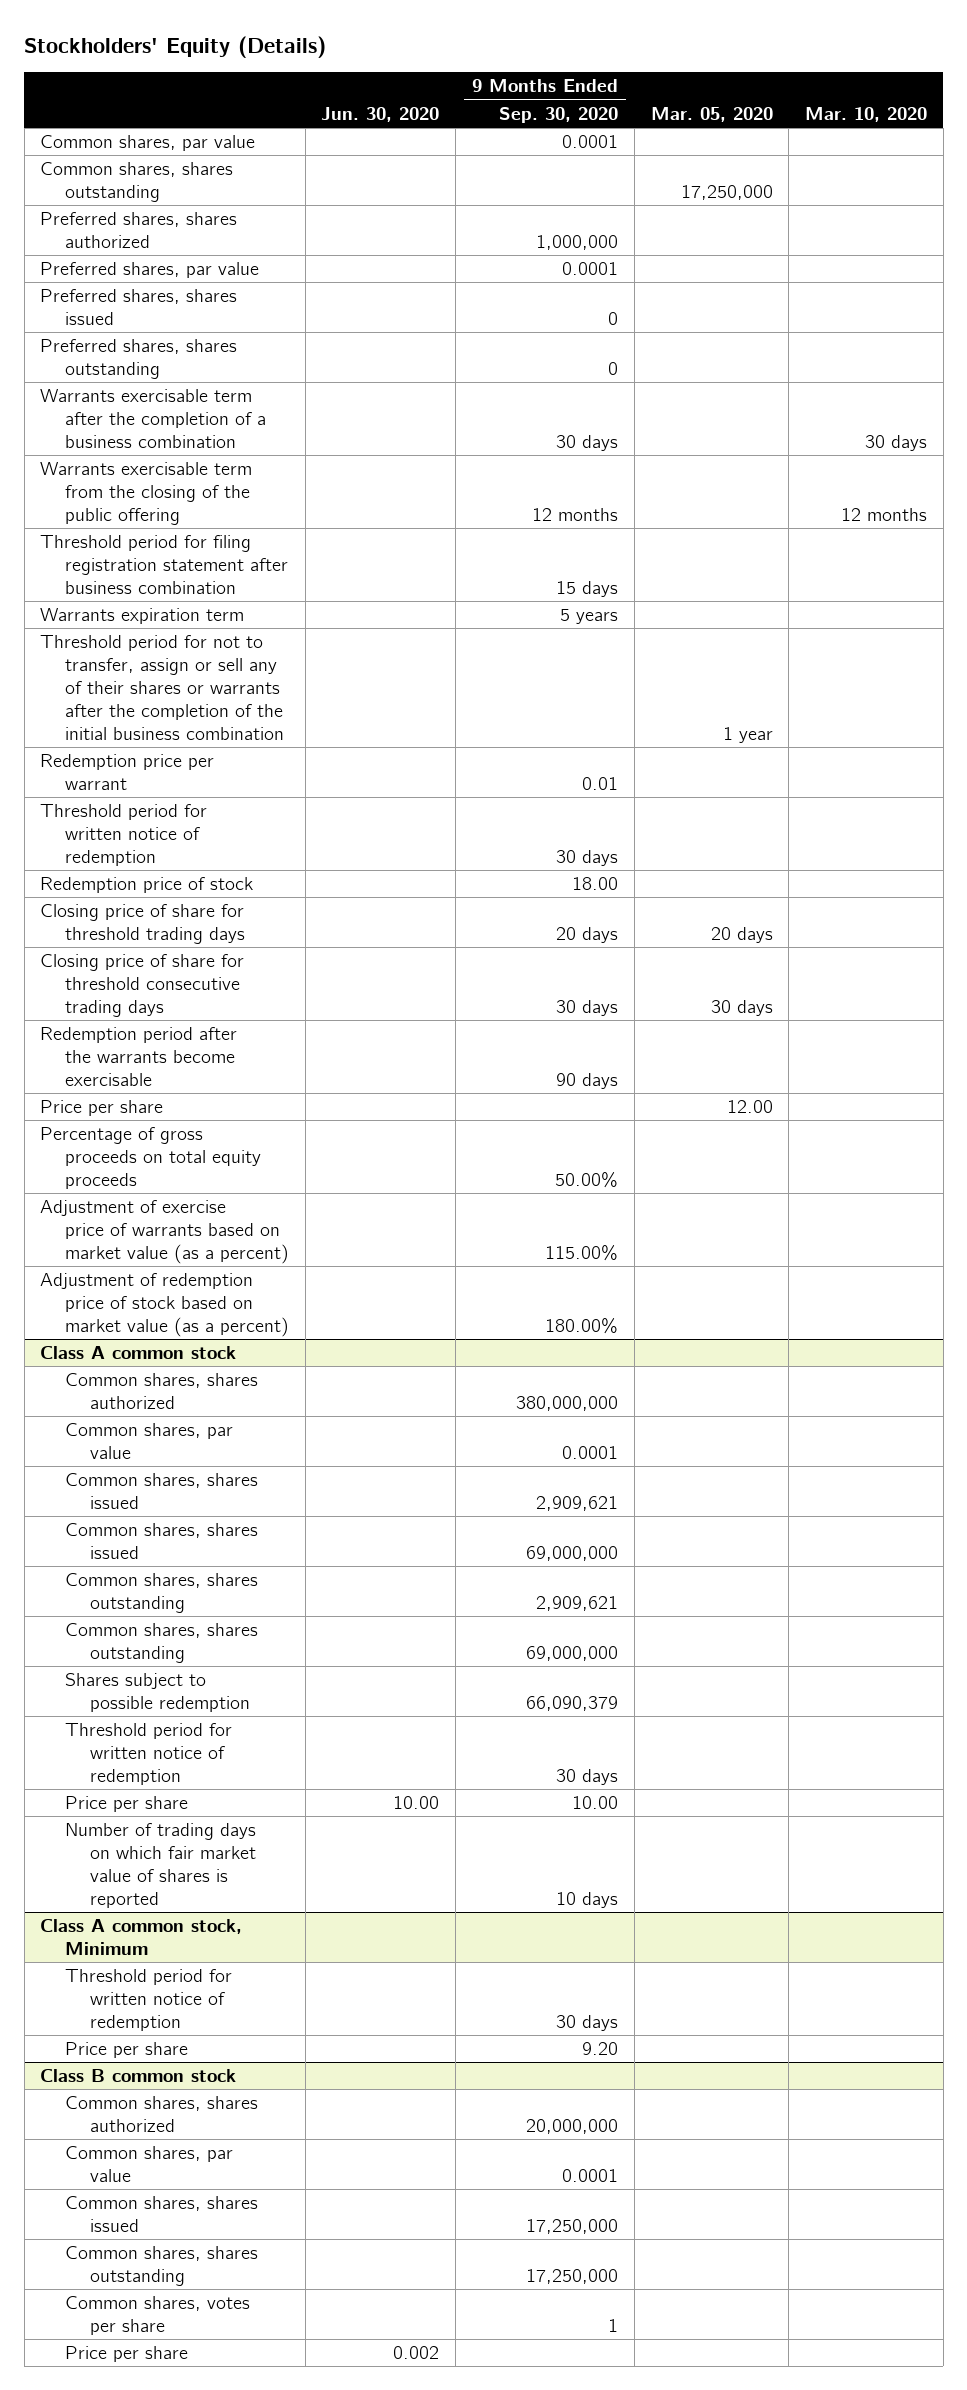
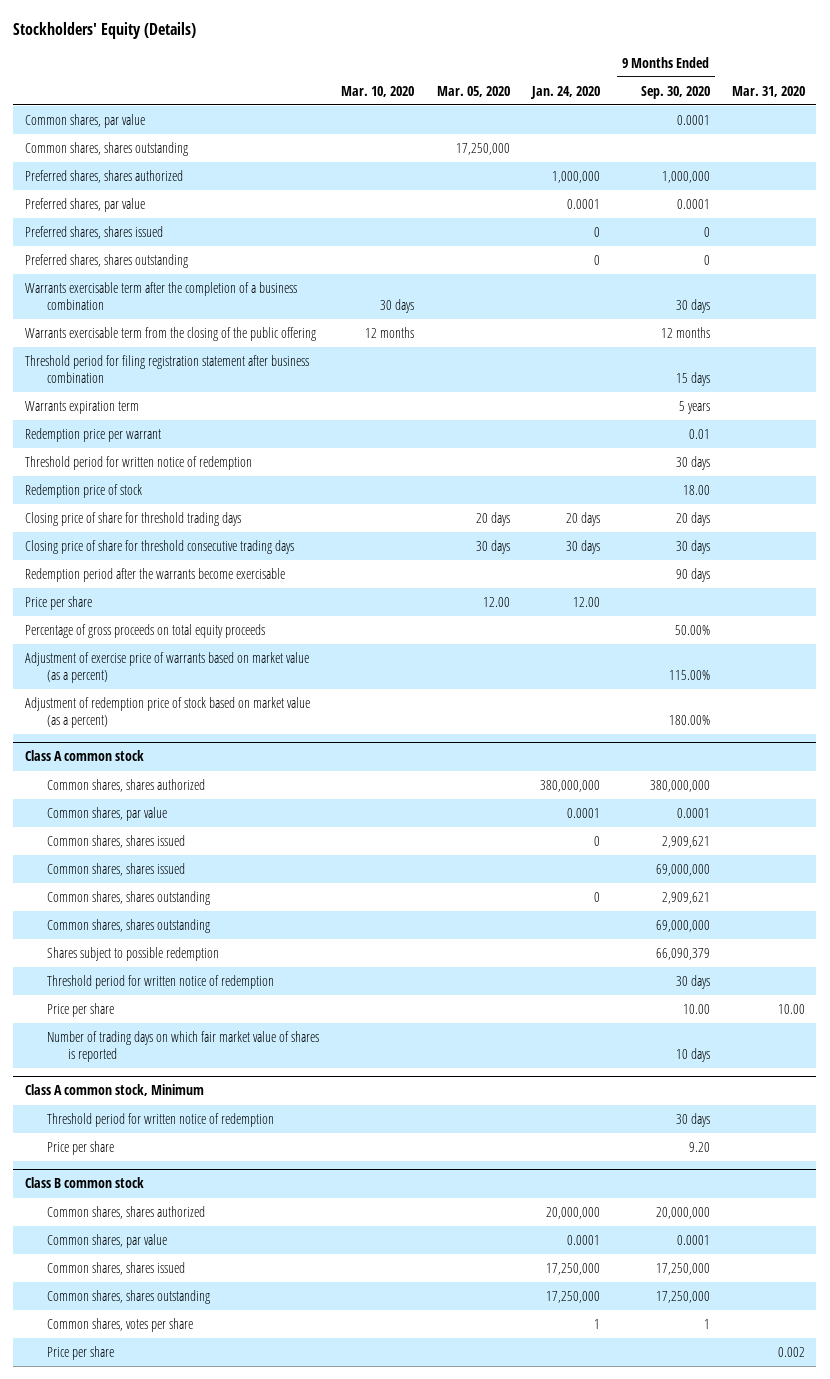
[321,106,440,122] Jun. 30, 2020 -> none
none -> [530,85,601,99] Jan. 24, 2020
none -> [732,85,806,97] Mar. 31, 2020
[40,635,284,740] Threshold period for not to transfer, assign or sell any of their shares or warrants after the completion of the initial business combination -> none

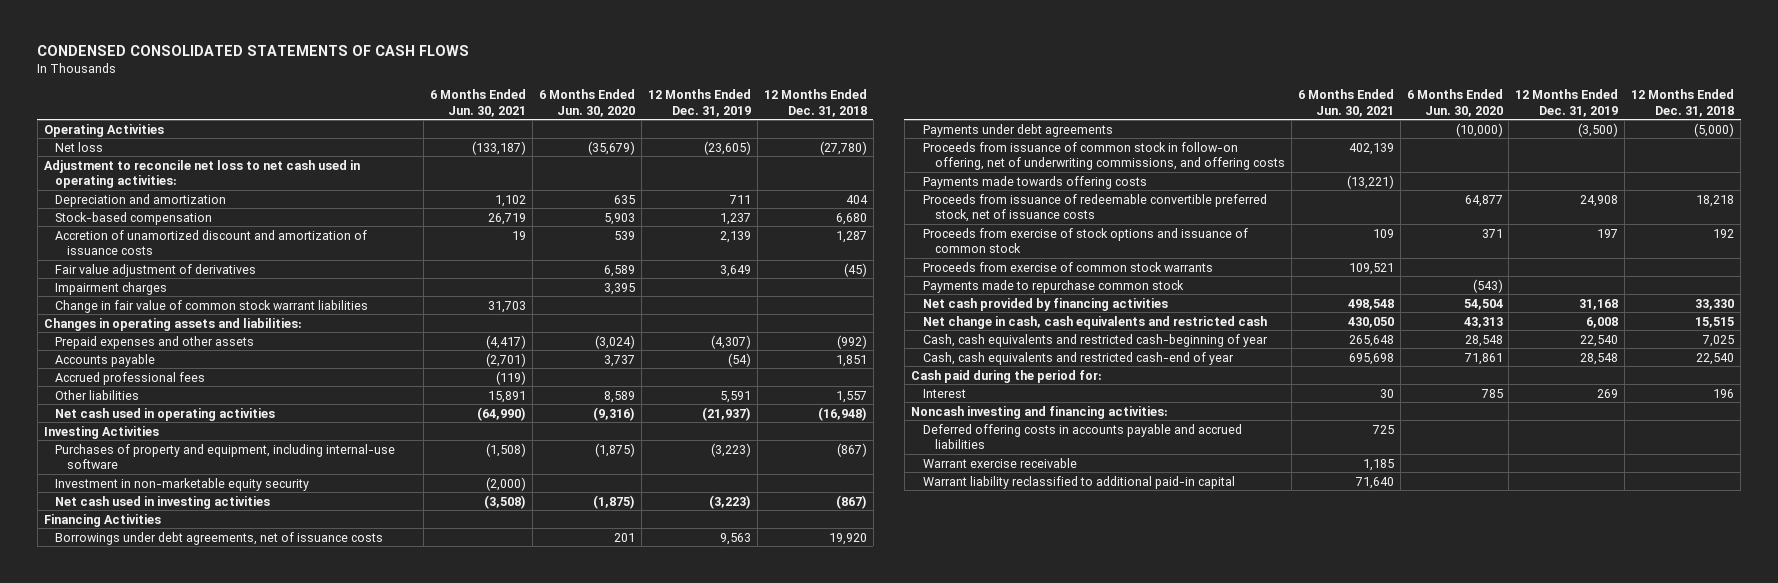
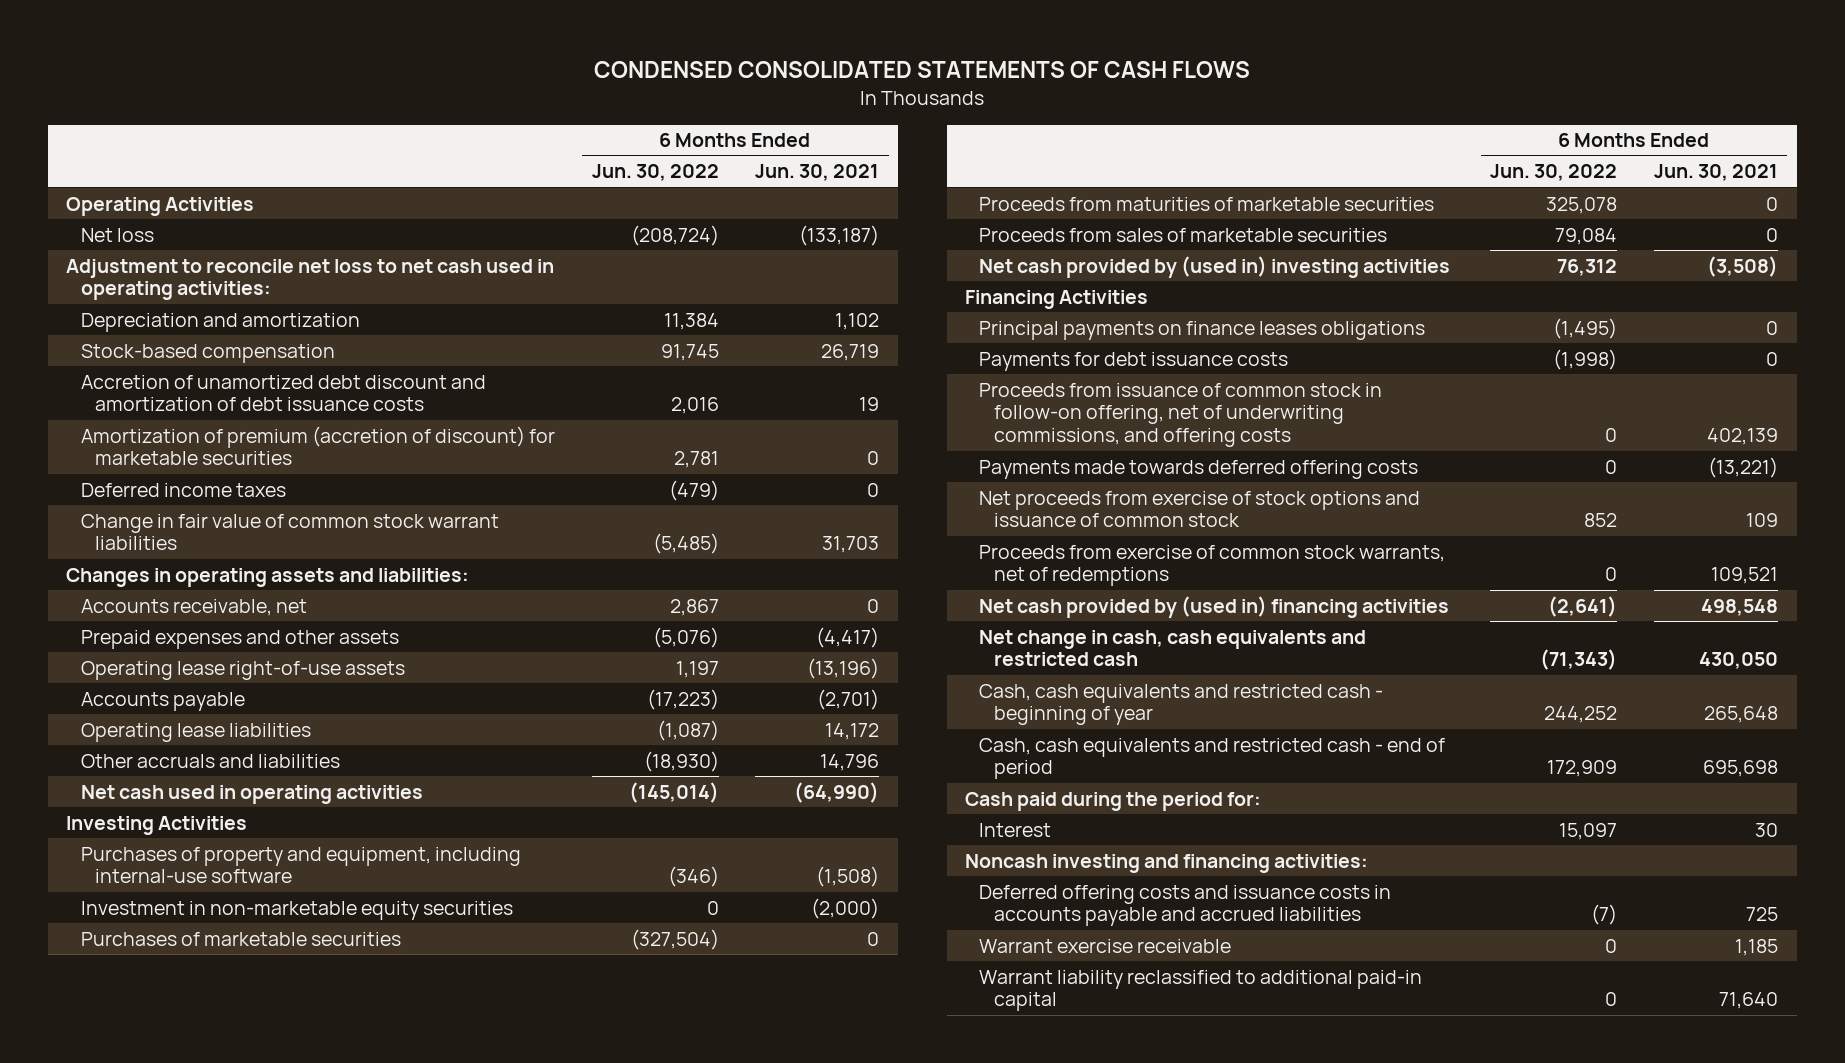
[539,89,636,117] 6 Months Ended Jun. 30, 2020 -> none
[648,89,752,117] 12 Months Ended Dec. 31, 2019 -> none
[763,89,867,117] 12 Months Ended Dec. 31, 2018 -> none
none -> [591,164,719,182] Jun. 30, 2022
[55,263,257,277] Fair value adjustment of derivatives -> none
[55,281,168,295] Impairment charges -> none
[55,229,368,255] Accretion of unamortized discount and amortization of issuance costs -> [80,374,486,412] Accretion of unamortized debt discount and amortization of debt issuance costs
none -> [80,425,555,466] Amortization of premium (accretion of discount) for marketable securities
none -> [80,482,286,497] Deferred income taxes
none -> [80,598,307,616] Accounts receivable, net
none -> [80,660,405,680] Operating lease right-of-use assets
[55,371,206,385] Accrued professional fees -> none
none -> [80,722,311,742] Operating lease liabilities
[55,389,140,400] Other liabilities -> [80,753,340,768] Other accruals and liabilities
[488,390,527,403] 15,891 -> [820,753,880,771] 14,796
[55,477,310,491] Investment in non-marketable equity security -> [80,900,513,920] Investment in non-marketable equity securities
none -> [80,931,401,946] Purchases of marketable securities
none -> [979,196,1435,211] Proceeds from maturities of marketable securities
none -> [979,227,1388,242] Proceeds from sales of marketable securities
[55,495,271,509] Net cash used in investing activities -> [979,255,1451,278] Net cash provided by (used in) investing activities
[55,531,384,545] Borrowings under debt agreements, net of issuance costs -> none
[922,123,1113,137] Payments under debt agreements -> none
none -> [979,320,1426,340] Principal payments on finance leases obligations
none -> [979,351,1289,371] Payments for debt issuance costs
[922,193,1267,222] Proceeds from issuance of redeemable convertible preferred stock, net of issuance costs -> none
[922,279,1184,293] Payments made to repurchase common stock -> none
[922,175,1147,189] Payments made towards offering costs -> [979,459,1419,479] Payments made towards deferred offering costs
[922,227,1248,253] Proceeds from exercise of stock options and issuance of common stock -> [979,490,1421,528] Net proceeds from exercise of stock options and issuance of common stock
[922,261,1213,272] Proceeds from exercise of common stock warrants -> [979,544,1446,587] Proceeds from exercise of common stock warrants, net of redemptions
[922,297,1168,311] Net cash provided by financing activities -> [979,595,1450,618] Net cash provided by (used in) financing activities
[922,333,1268,347] Cash, cash equivalents and restricted cash-beginning of year -> [979,683,1384,726] Cash, cash equivalents and restricted cash - beginning of year
[922,351,1234,365] Cash, cash equivalents and restricted cash-end of year -> [979,737,1446,780] Cash, cash equivalents and restricted cash - end of period
[922,423,1242,449] Deferred offering costs in accounts payable and accrued liabilities -> [979,884,1392,927] Deferred offering costs and issuance costs in accounts payable and accrued liabilities

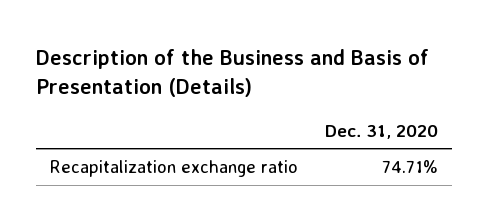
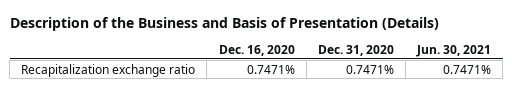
none -> [218,44,295,56] Dec. 16, 2020
none -> [416,44,492,57] Jun. 30, 2021
[382,160,439,174] 74.71% -> [345,64,394,74] 0.7471%

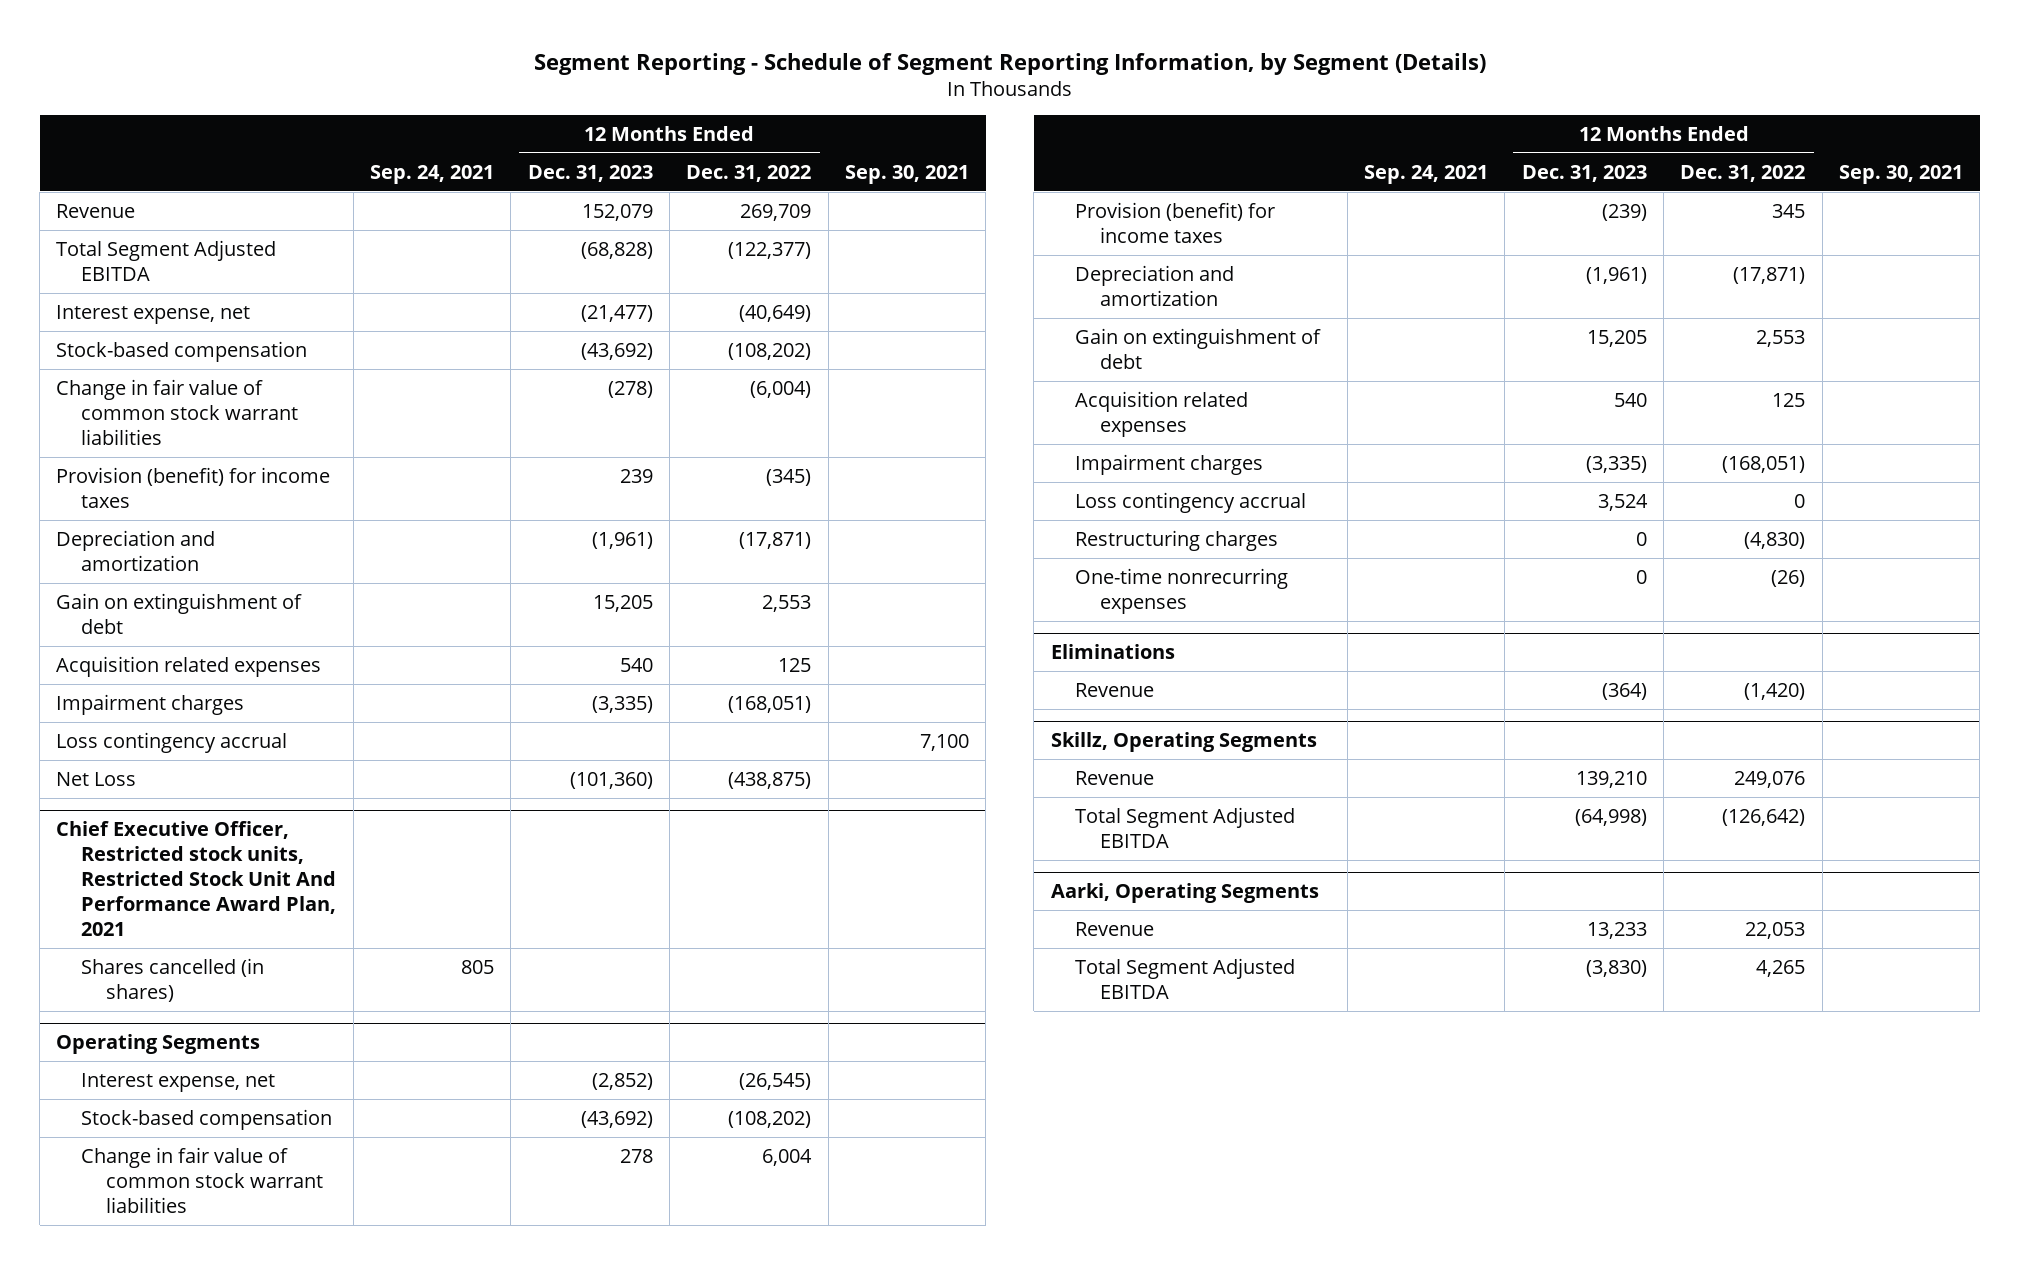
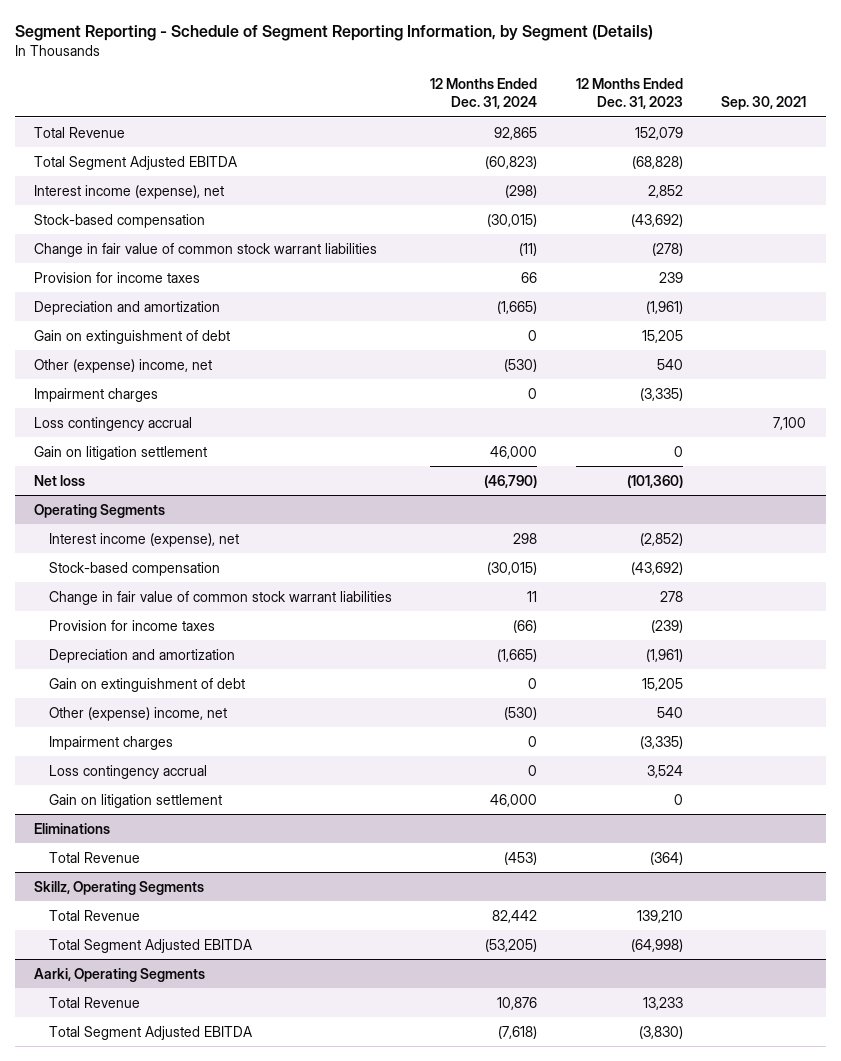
[369,164,494,184] Sep. 24, 2021 -> none
[686,164,812,182] Dec. 31, 2022 -> none
none -> [430,78,538,110] 12 Months Ended Dec. 31, 2024
[56,203,136,218] Revenue -> [34,126,126,138] Total Revenue
[56,304,251,324] Interest expense, net -> [34,184,225,199] Interest income (expense), net
[580,304,653,322] (21,477) -> [647,184,683,198] 2,852
[56,466,331,508] Provision (benefit) for income taxes -> [34,271,201,283] Provision for income taxes
[56,655,322,677] Acquisition related expenses -> [34,358,213,373] Other (expense) income, net
[56,821,337,937] Chief Executive Officer, Restricted stock units, Restricted Stock Unit And Performance Award Plan, 2021 -> none
[81,957,265,1002] Shares cancelled (in shares) -> none
none -> [34,445,208,460] Gain on litigation settlement
[56,771,137,786] Net Loss -> [34,474,86,486] Net loss
[81,1072,276,1092] Interest expense, net -> [48,532,239,547] Interest income (expense), net
[1075,201,1276,243] Provision (benefit) for income taxes -> [48,619,215,631] Provision for income taxes
[1075,390,1249,437] Acquisition related expenses -> [48,706,227,721] Other (expense) income, net
[1075,529,1279,551] Restructuring charges -> none
[1075,567,1289,614] One-time nonrecurring expenses -> none
none -> [48,793,222,808] Gain on litigation settlement
[1075,682,1155,697] Revenue -> [48,851,140,863] Total Revenue
[1075,770,1155,785] Revenue -> [48,909,140,921] Total Revenue
[1075,921,1155,936] Revenue -> [48,996,140,1008] Total Revenue

